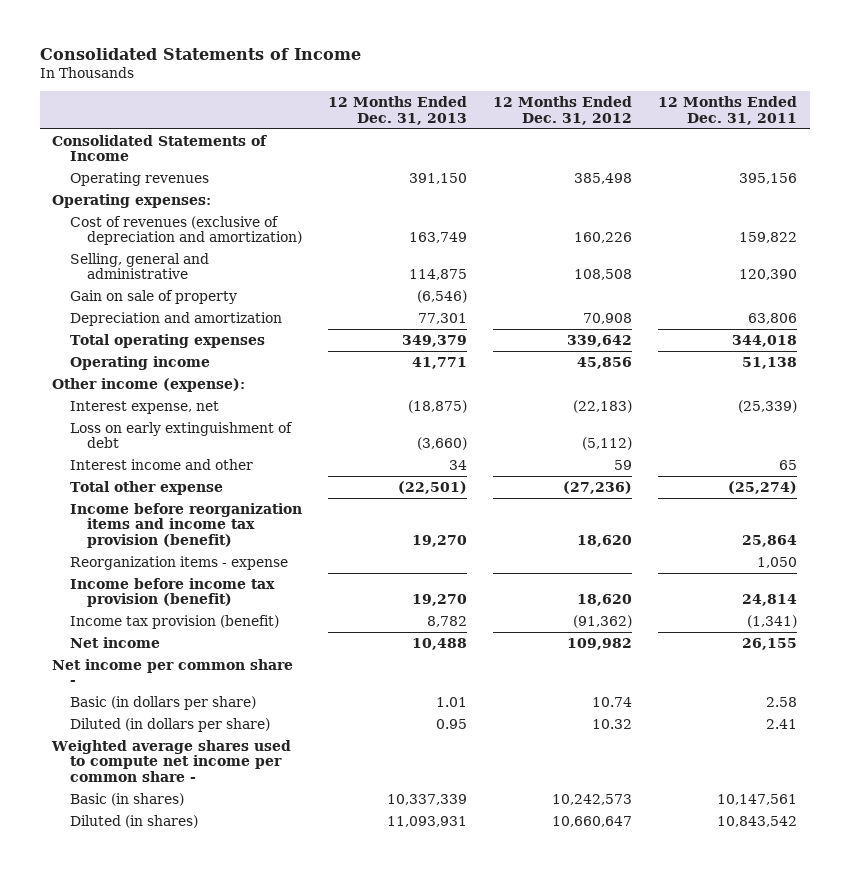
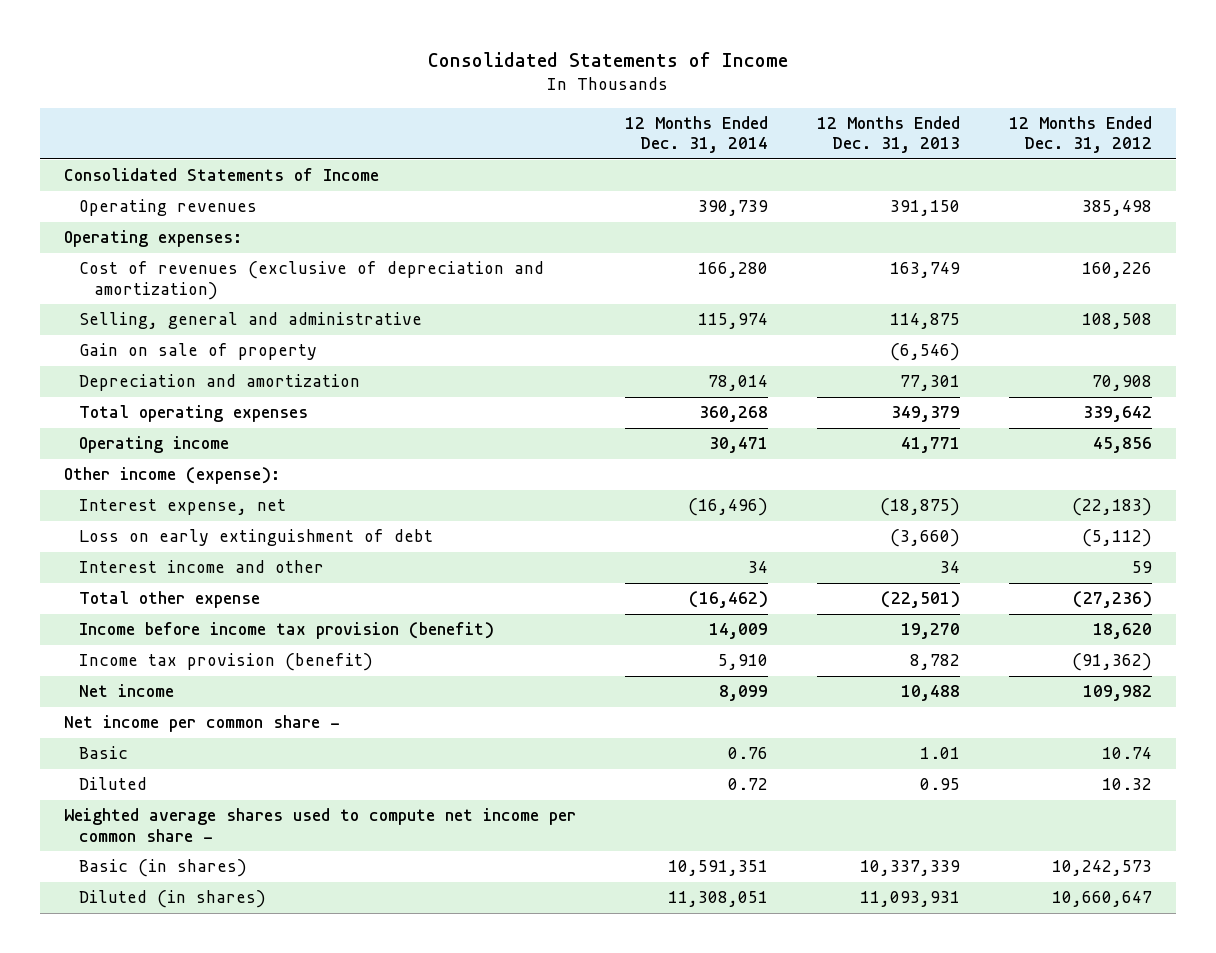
[657,96,797,125] 12 Months Ended Dec. 31, 2011 -> none
none -> [625,116,769,154] 12 Months Ended Dec. 31, 2014
[69,502,302,548] Income before reorganization items and income tax provision (benefit) -> none
[69,555,288,570] Reorganization items - expense -> none
[69,695,256,710] Basic (in dollars per share) -> [78,746,128,760] Basic
[69,717,270,732] Diluted (in dollars per share) -> [78,777,147,791] Diluted

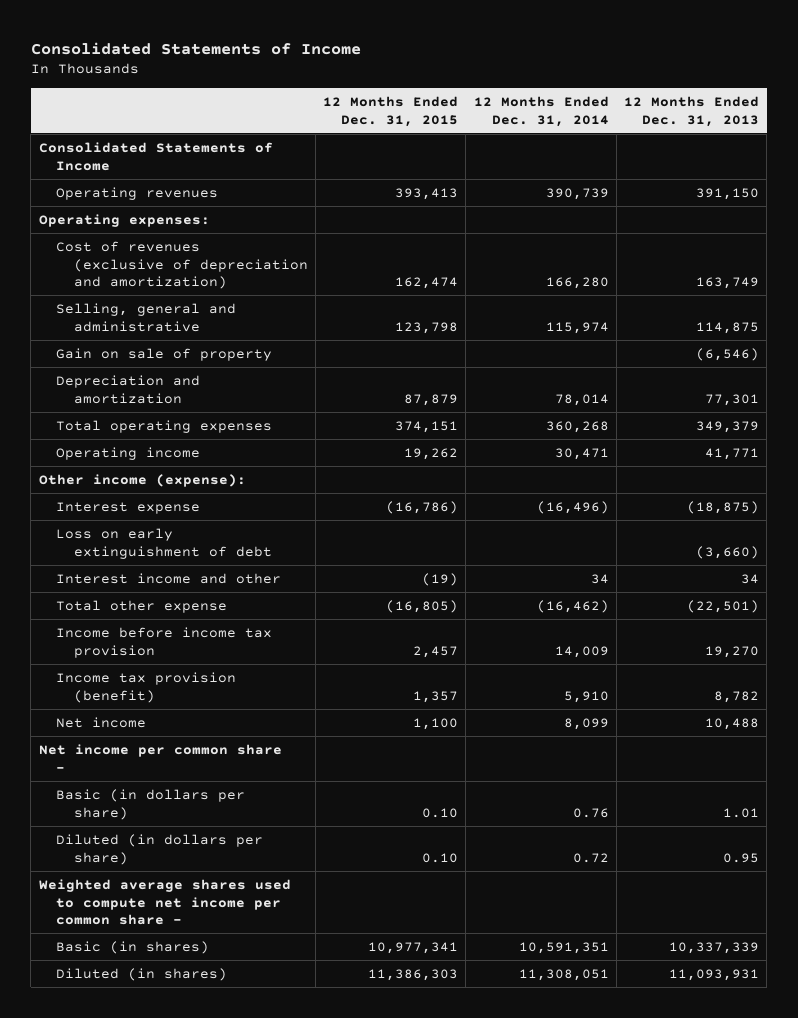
[1008,116,1152,154] 12 Months Ended Dec. 31, 2012 -> none
none -> [323,96,459,127] 12 Months Ended Dec. 31, 2015
[78,499,286,516] Interest expense, net -> [56,501,201,514] Interest expense
[78,622,494,640] Income before income tax provision (benefit) -> [56,626,273,658] Income before income tax provision
[78,746,128,760] Basic -> [56,788,246,820] Basic (in dollars per share)
[78,777,147,791] Diluted -> [56,833,264,865] Diluted (in dollars per share)

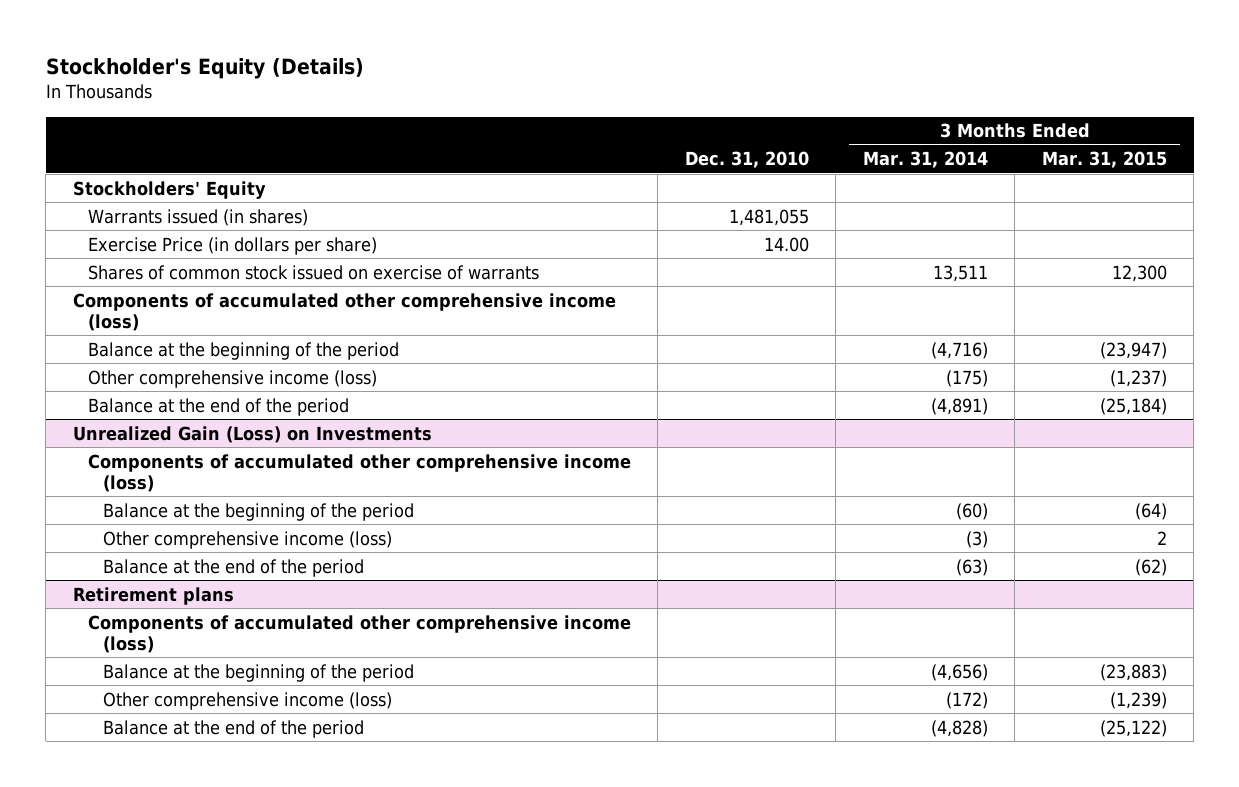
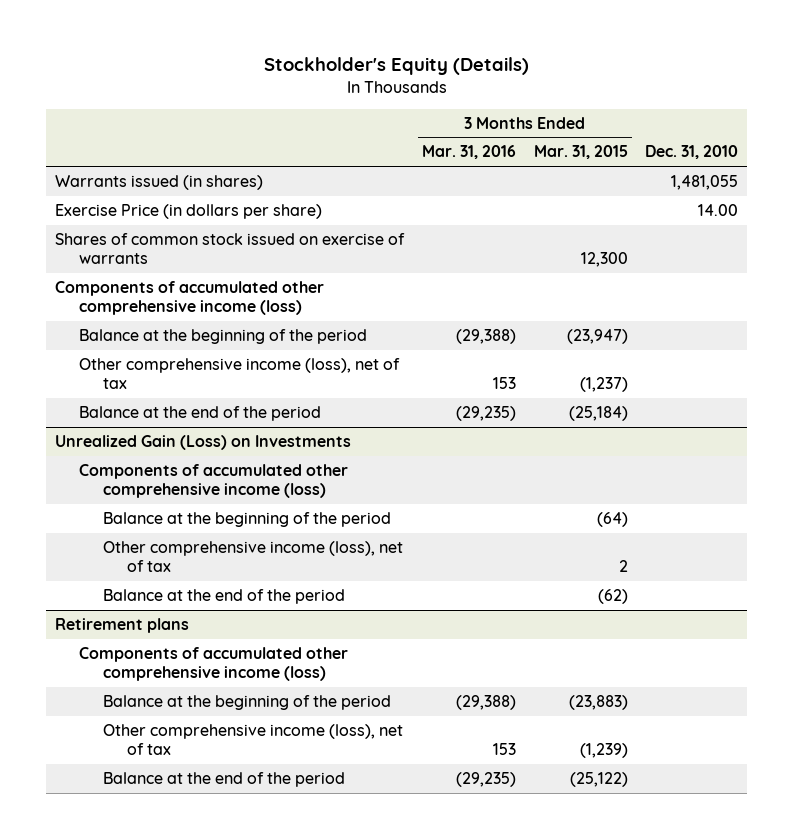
[862,151,988,169] Mar. 31, 2014 -> none
none -> [421,145,516,160] Mar. 31, 2016
[72,180,266,199] Stockholders' Equity -> none
[87,369,377,388] Other comprehensive income (loss) -> [79,358,401,390] Other comprehensive income (loss), net of tax
[102,530,392,549] Other comprehensive income (loss) -> [102,541,403,573] Other comprehensive income (loss), net of tax
[102,691,392,710] Other comprehensive income (loss) -> [102,724,403,756] Other comprehensive income (loss), net of tax

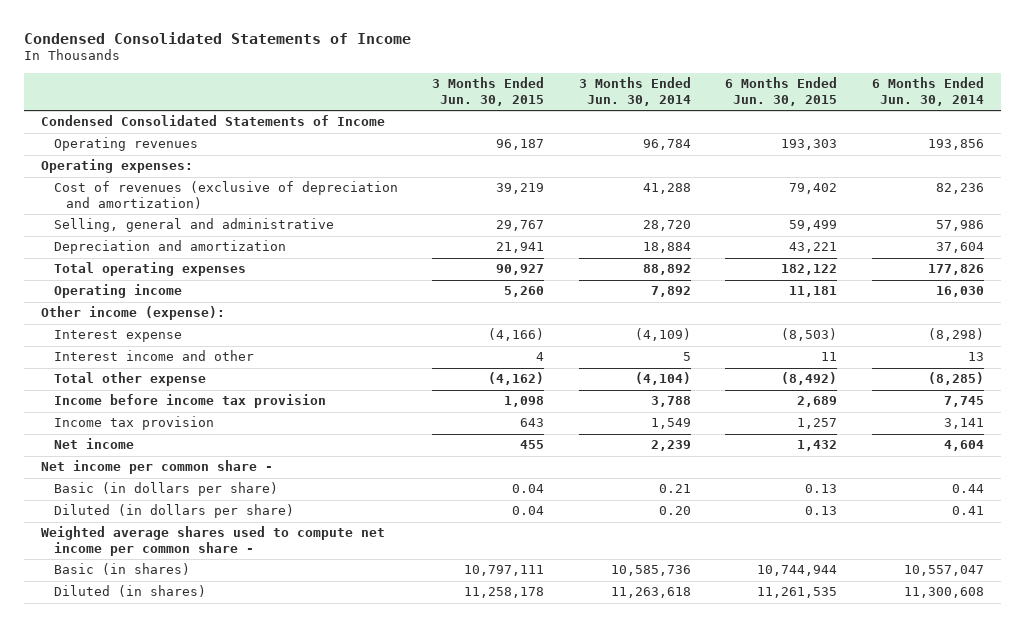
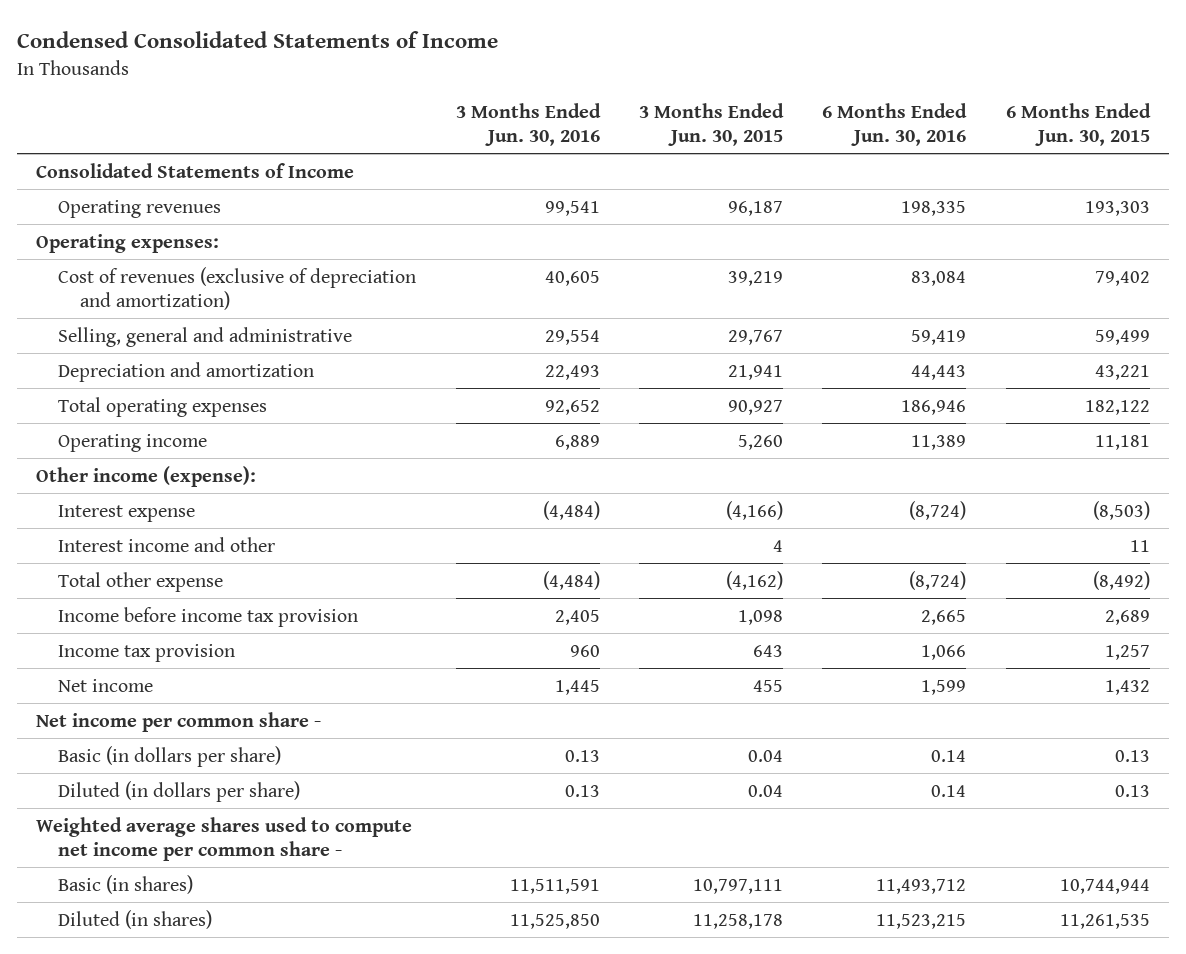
[578,77,691,107] 3 Months Ended Jun. 30, 2014 -> none
[872,77,985,107] 6 Months Ended Jun. 30, 2014 -> none
none -> [455,103,601,147] 3 Months Ended Jun. 30, 2016
none -> [822,103,968,147] 6 Months Ended Jun. 30, 2016
[41,115,386,127] Condensed Consolidated Statements of Income -> [36,162,355,178] Consolidated Statements of Income

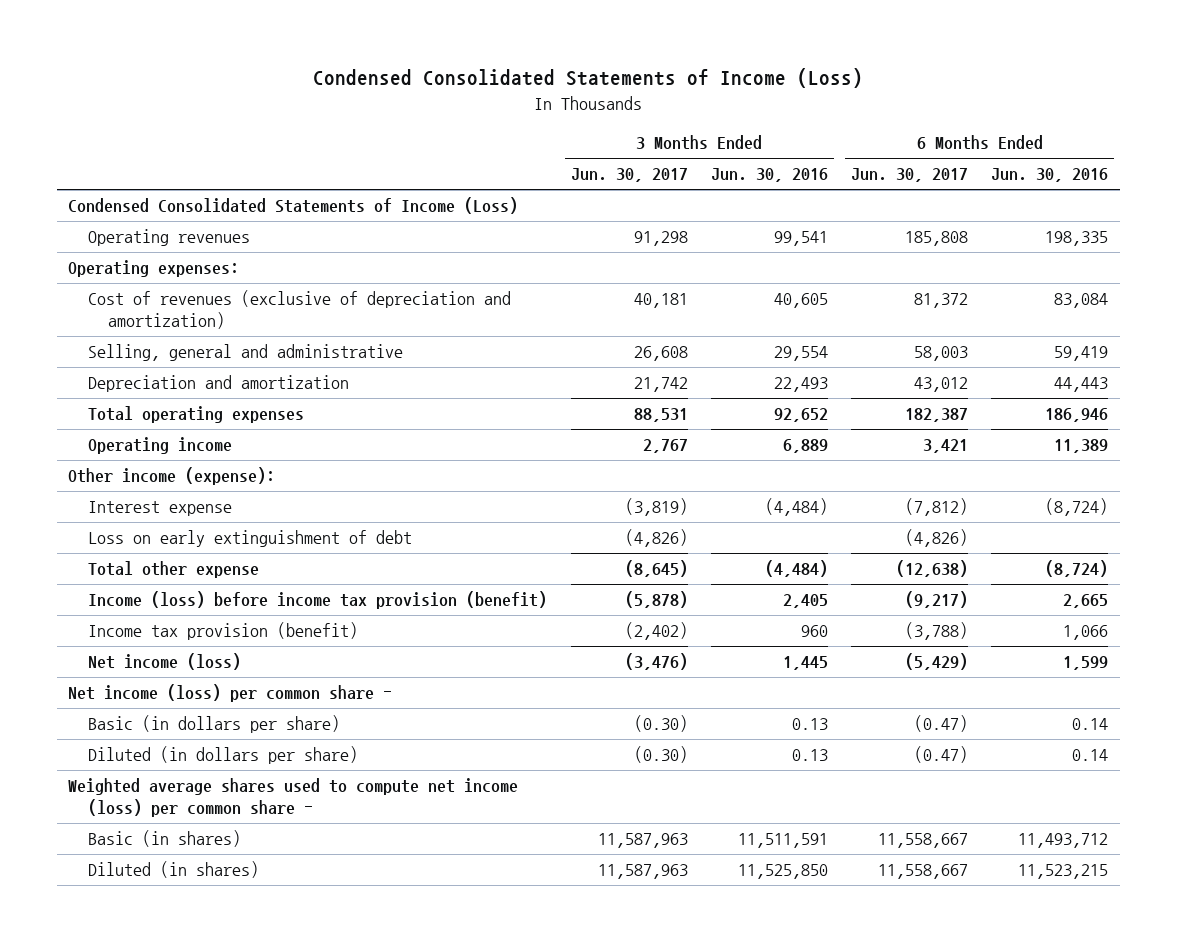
[16,30,498,48] Condensed Consolidated Statements of Income -> [313,68,864,89] Condensed Consolidated Statements of Income (Loss)
[638,103,784,147] 3 Months Ended Jun. 30, 2015 -> none
[1005,103,1151,147] 6 Months Ended Jun. 30, 2015 -> none
none -> [570,168,688,183] Jun. 30, 2017
none -> [851,168,969,183] Jun. 30, 2017
[36,162,355,178] Consolidated Statements of Income -> [68,197,519,215] Condensed Consolidated Statements of Income (Loss)
[58,536,276,552] Interest income and other -> none
none -> [88,530,413,548] Loss on early extinguishment of debt
[58,606,359,627] Income before income tax provision -> [88,591,548,610] Income (loss) before income tax provision (benefit)
[58,643,236,662] Income tax provision -> [88,622,359,641] Income tax provision (benefit)
[58,678,154,692] Net income -> [88,653,242,671] Net income (loss)
[36,711,322,732] Net income per common share - -> [68,684,393,703] Net income (loss) per common share -
[36,816,413,861] Weighted average shares used to compute net income per common share - -> [68,778,519,817] Weighted average shares used to compute net income (loss) per common share -

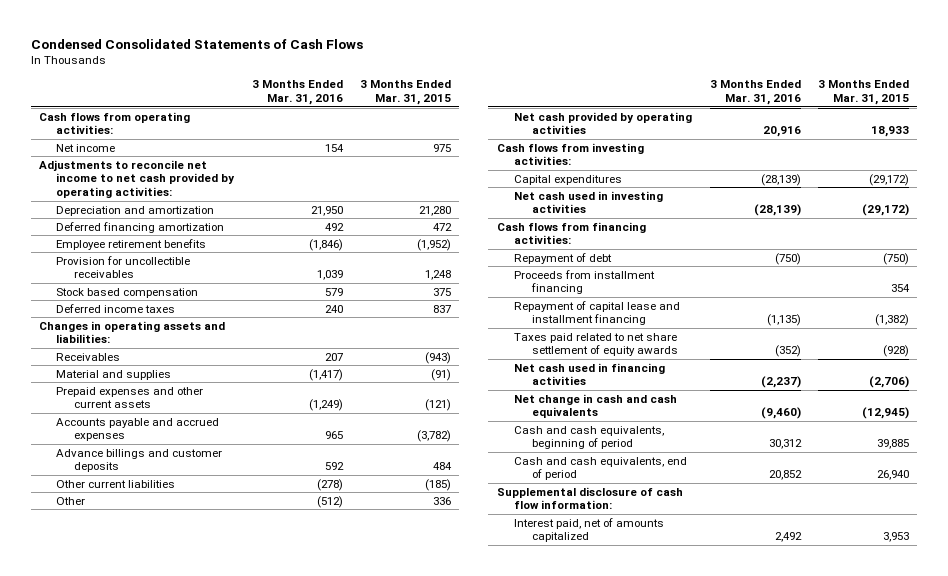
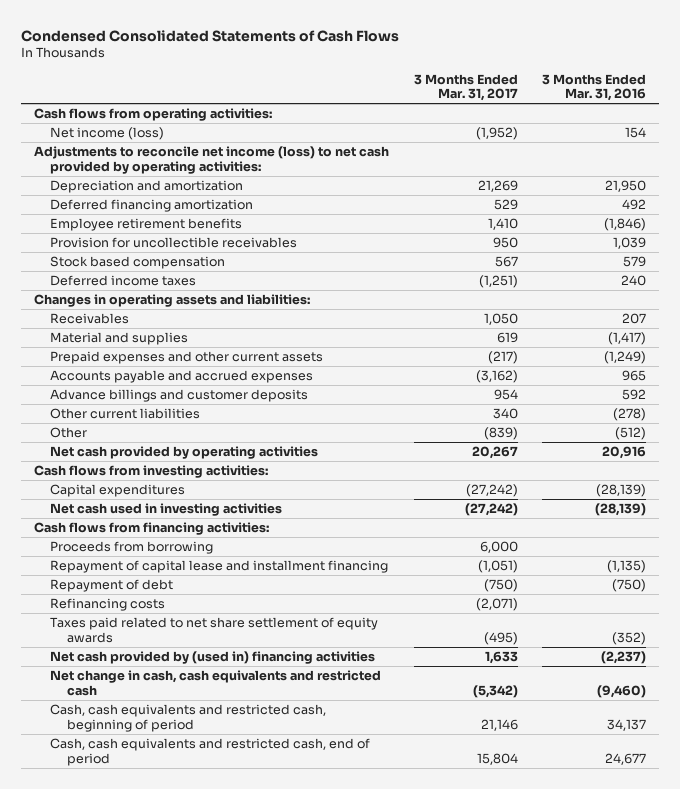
[359,80,451,106] 3 Months Ended Mar. 31, 2015 -> none
none -> [413,73,518,102] 3 Months Ended Mar. 31, 2017
[56,143,116,152] Net income -> [50,127,165,141] Net income (loss)
[39,159,236,199] Adjustments to reconcile net income to net cash provided by operating activities: -> [33,146,389,174] Adjustments to reconcile net income (loss) to net cash provided by operating activities:
[514,269,656,295] Proceeds from installment financing -> none
none -> [50,541,214,555] Proceeds from borrowing
[514,252,613,264] Repayment of debt -> [50,579,174,593] Repayment of debt
none -> [50,598,166,612] Refinancing costs
[497,486,684,510] Supplemental disclosure of cash flow information: -> none
[514,517,665,543] Interest paid, net of amounts capitalized -> none
[514,362,666,386] Net cash used in financing activities -> [50,651,376,665] Net cash provided by (used in) financing activities
[514,393,678,419] Net change in cash and cash equivalents -> [50,670,382,696] Net change in cash, cash equivalents and restricted cash
[514,425,665,450] Cash and cash equivalents, beginning of period -> [50,704,327,732] Cash, cash equivalents and restricted cash, beginning of period
[768,439,802,450] 30,312 -> [607,718,647,731] 34,137
[514,456,688,481] Cash and cash equivalents, end of period -> [50,738,371,766] Cash, cash equivalents and restricted cash, end of period
[768,470,802,481] 20,852 -> [605,752,647,765] 24,677

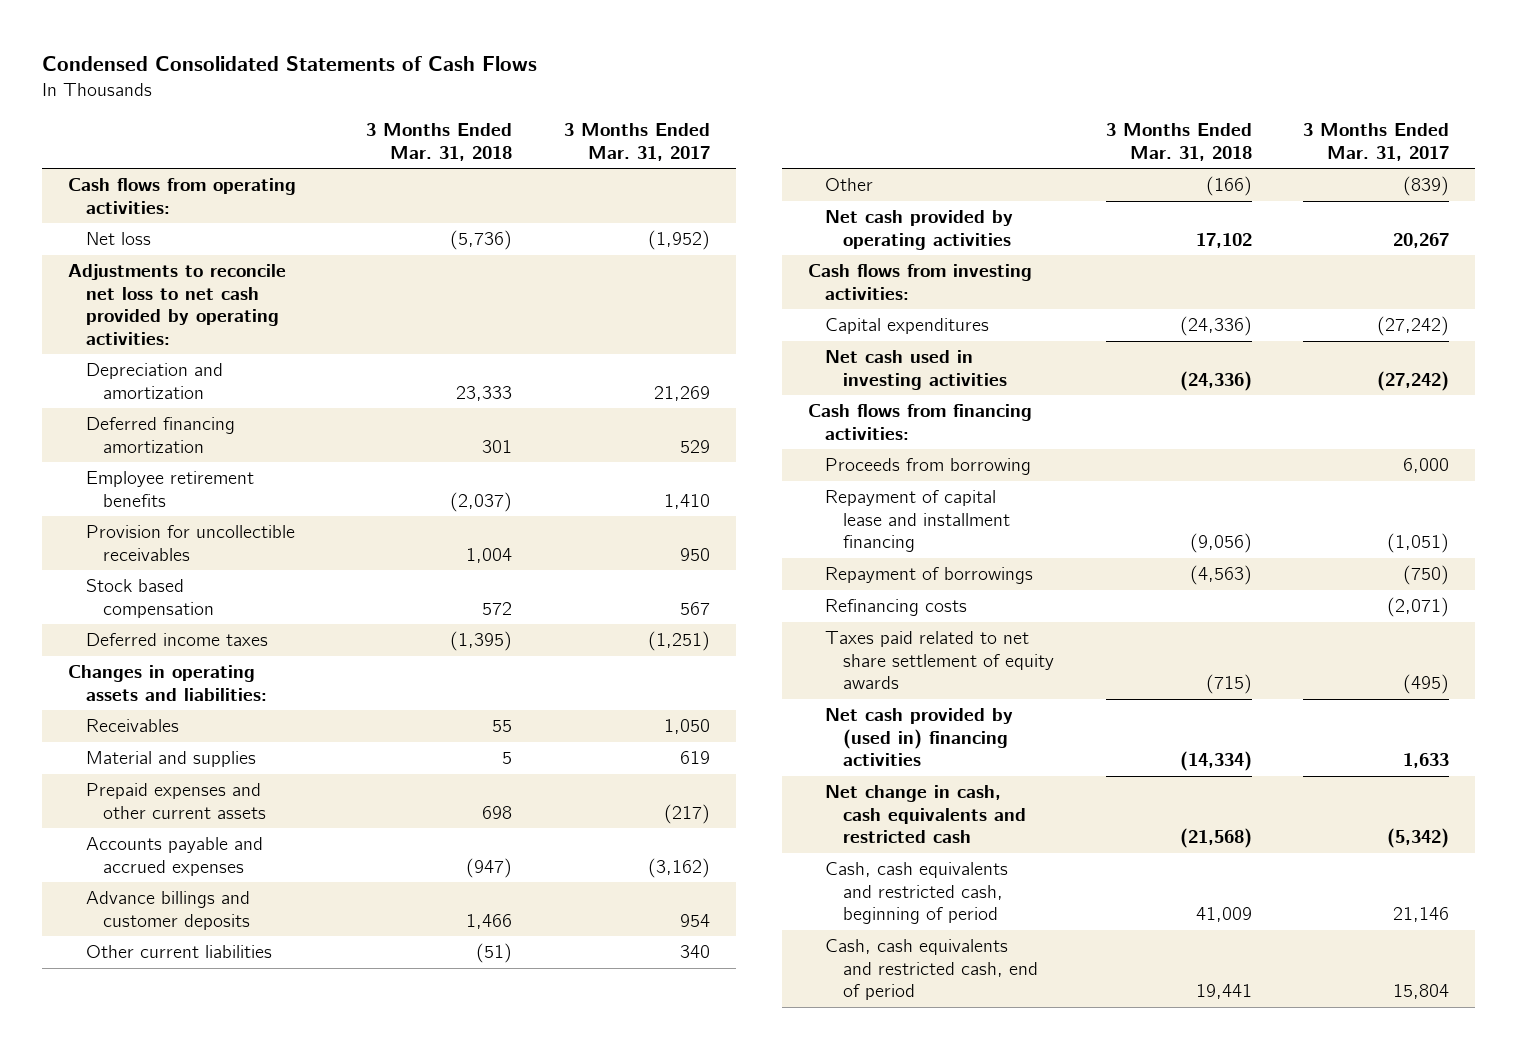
[542,73,647,102] 3 Months Ended Mar. 31, 2016 -> none
none -> [366,123,513,161] 3 Months Ended Mar. 31, 2018
[50,127,165,141] Net income (loss) -> [85,232,151,246] Net loss
[33,146,389,174] Adjustments to reconcile net income (loss) to net cash provided by operating activities: -> [68,264,287,345] Adjustments to reconcile net loss to net cash provided by operating activities:
[50,579,174,593] Repayment of debt -> [825,567,1034,585] Repayment of borrowings

